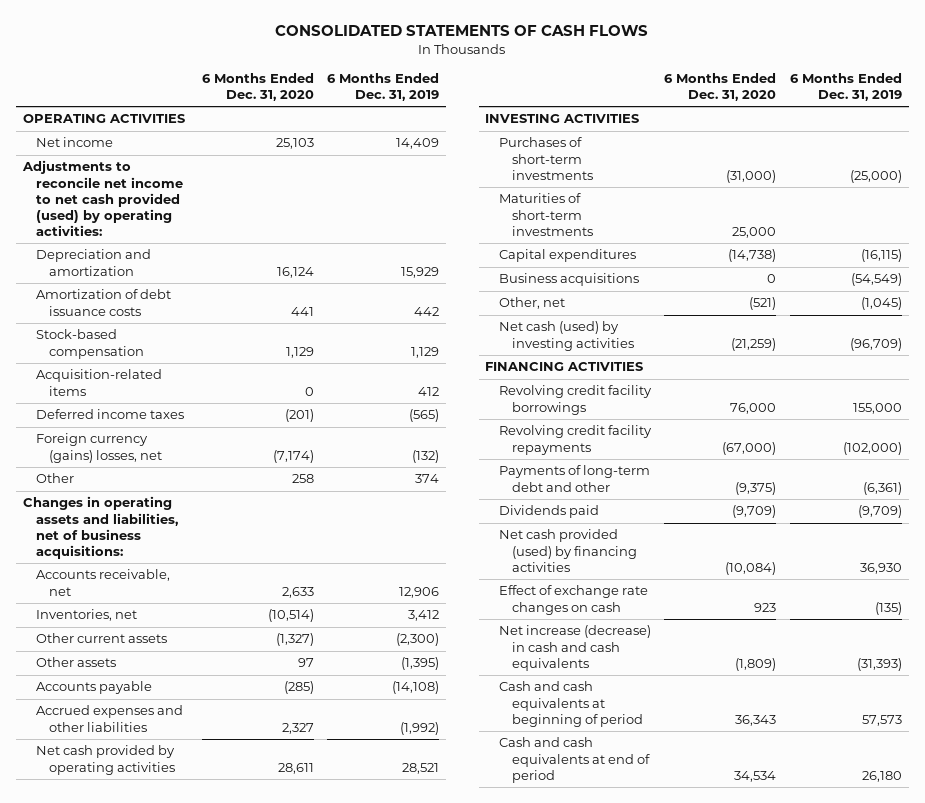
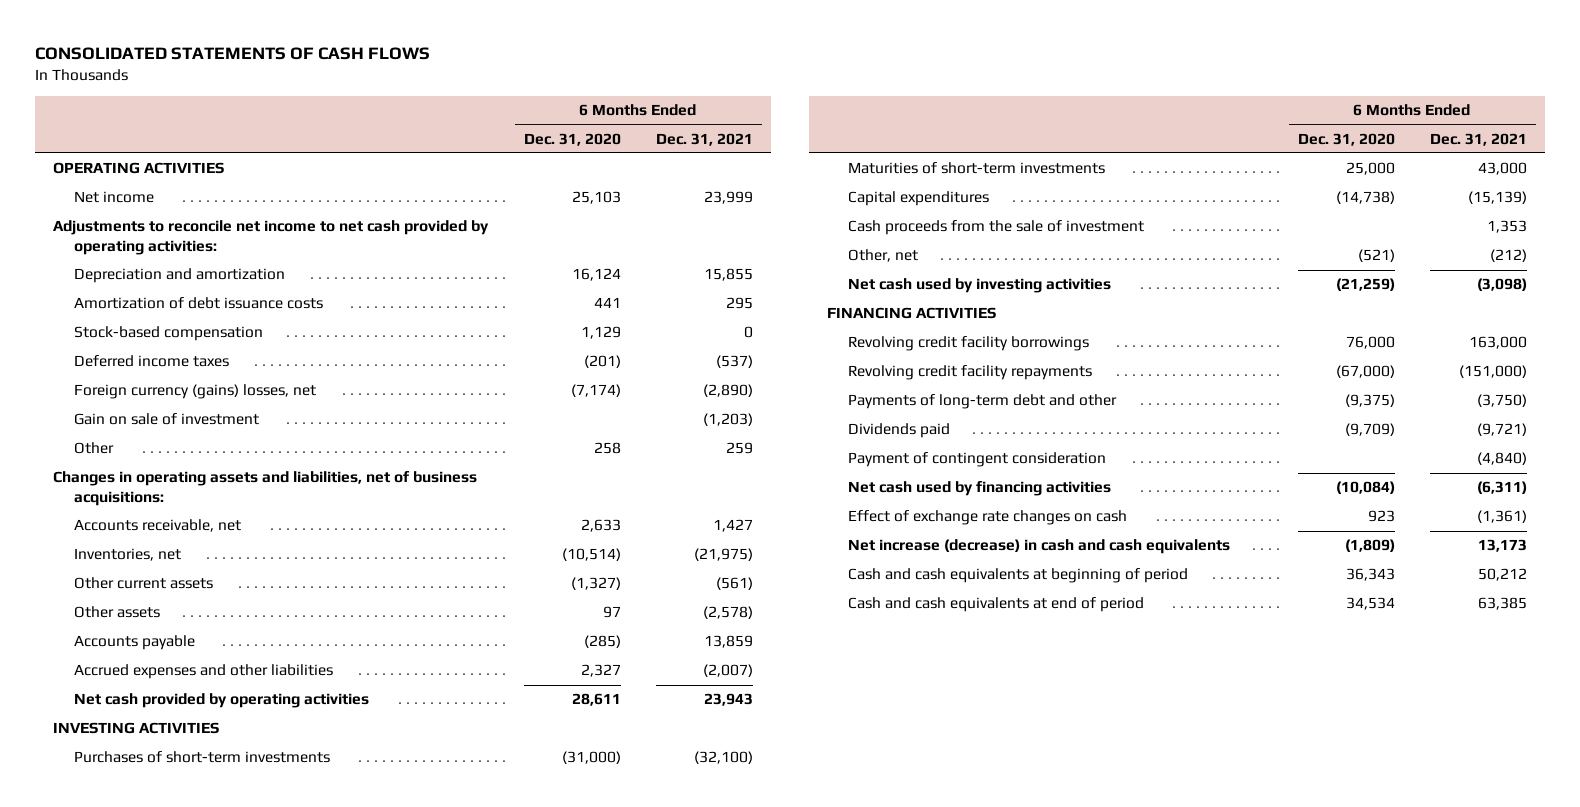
[327,72,440,102] 6 Months Ended Dec. 31, 2019 -> none
none -> [656,132,754,146] Dec. 31, 2021
[21,160,184,237] Adjustments to reconcile net income to net cash provided (used) by operating activities: -> [53,220,490,255] Adjustments to reconcile net income to net cash provided by operating activities:
[36,369,163,396] Acquisition-related items -> none
none -> [73,413,259,426] Gain on sale of investment
[498,273,639,287] Business acquisitions -> none
none -> [847,220,1144,236] Cash proceeds from the sale of investment
[498,321,635,351] Net cash (used) by investing activities -> [847,278,1111,294] Net cash used by investing activities
none -> [847,452,1106,468] Payment of contingent consideration
[498,529,638,572] Net cash provided (used) by financing activities -> [847,481,1111,497] Net cash used by financing activities

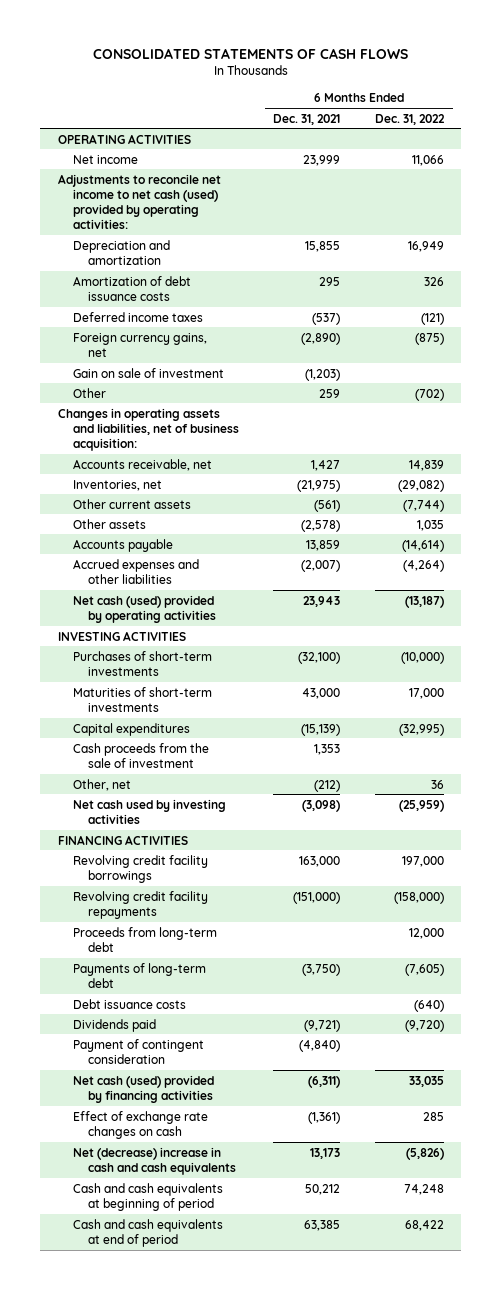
[523,132,621,146] Dec. 31, 2020 -> none
none -> [374,113,445,125] Dec. 31, 2022
[53,220,490,255] Adjustments to reconcile net income to net cash provided by operating activities: -> [57,173,221,229] Adjustments to reconcile net income to net cash (used) provided by operating activities:
[73,326,263,342] Stock-based compensation -> none
[73,384,316,400] Foreign currency (gains) losses, net -> [72,332,207,357] Foreign currency gains, net
[53,471,478,506] Changes in operating assets and liabilities, net of business acquisitions: -> [57,407,239,451] Changes in operating assets and liabilities, net of business acquisition:
[73,693,369,709] Net cash provided by operating activities -> [72,594,216,623] Net cash (used) provided by operating activities
none -> [72,926,217,952] Proceeds from long-term debt
[847,394,1117,410] Payments of long-term debt and other -> [72,962,206,988] Payments of long-term debt
none -> [72,998,186,1009] Debt issuance costs
[847,481,1111,497] Net cash used by financing activities -> [72,1074,214,1103] Net cash (used) provided by financing activities
[847,539,1230,555] Net increase (decrease) in cash and cash equivalents -> [72,1146,236,1175] Net (decrease) increase in cash and cash equivalents

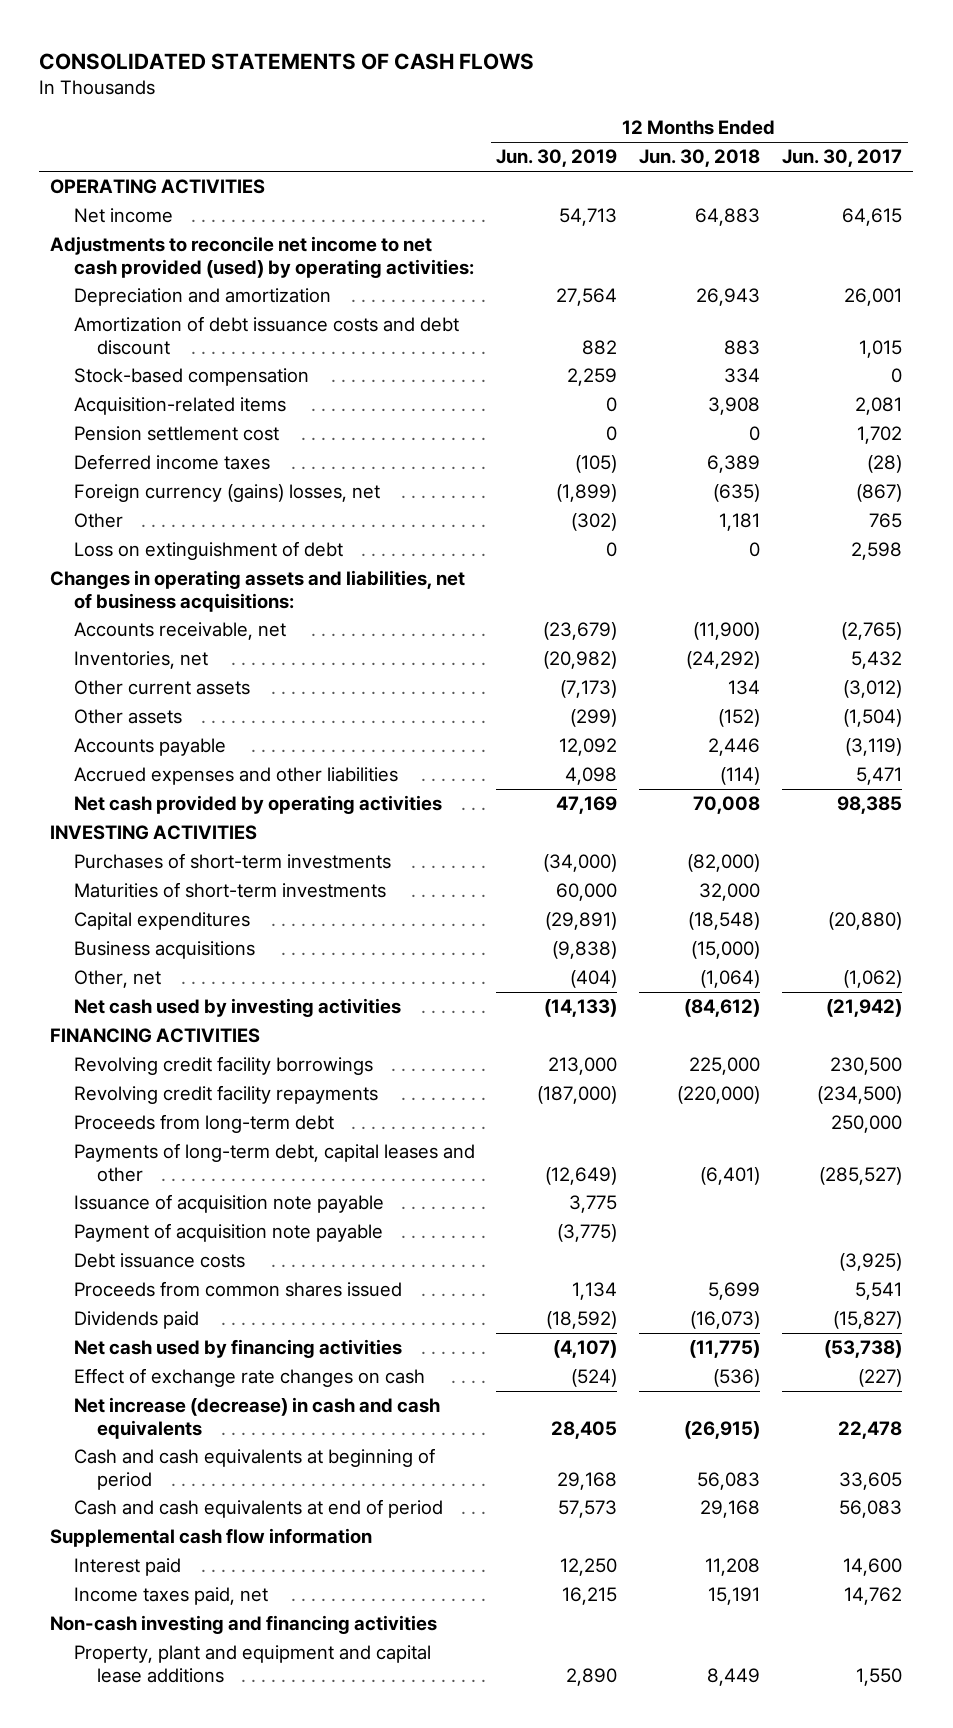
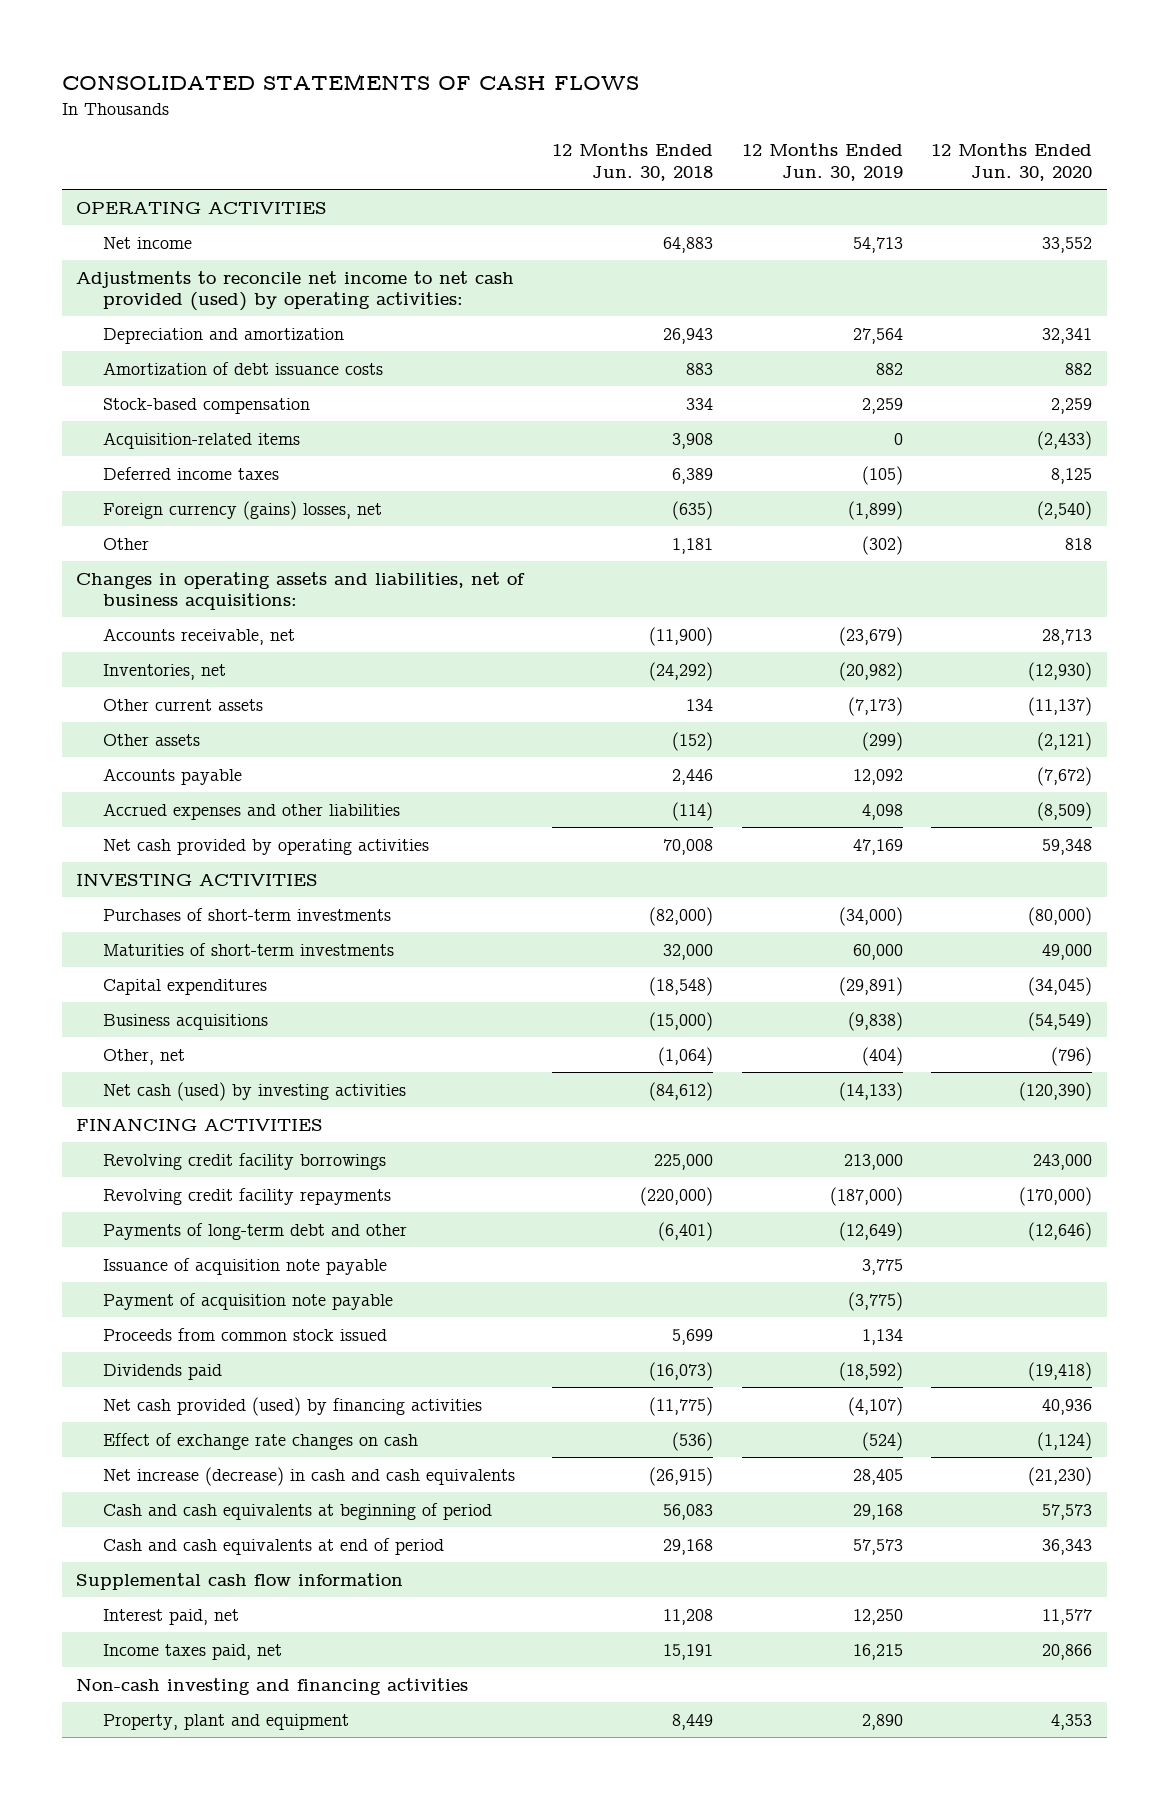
[782,149,903,168] Jun. 30, 2017 -> none
none -> [931,143,1093,182] 12 Months Ended Jun. 30, 2020
[73,316,459,355] Amortization of debt issuance costs and debt discount -> [103,361,384,375] Amortization of debt issuance costs
[73,426,279,442] Pension settlement cost -> none
[73,541,343,561] Loss on extinguishment of debt -> none
[73,998,401,1018] Net cash used by investing activities -> [103,1081,407,1101] Net cash (used) by investing activities
[73,1114,334,1134] Proceeds from long-term debt -> none
[73,1143,475,1182] Payments of long-term debt, capital leases and other -> [103,1222,408,1240] Payments of long-term debt and other
[73,1253,245,1269] Debt issuance costs -> none
[73,1281,402,1298] Proceeds from common shares issued -> [103,1327,388,1341] Proceeds from common stock issued
[73,1339,402,1359] Net cash used by financing activities -> [103,1396,483,1416] Net cash provided (used) by financing activities
[73,1558,181,1577] Interest paid -> [103,1608,240,1625] Interest paid, net
[73,1645,431,1683] Property, plant and equipment and capital lease additions -> [103,1713,350,1730] Property, plant and equipment

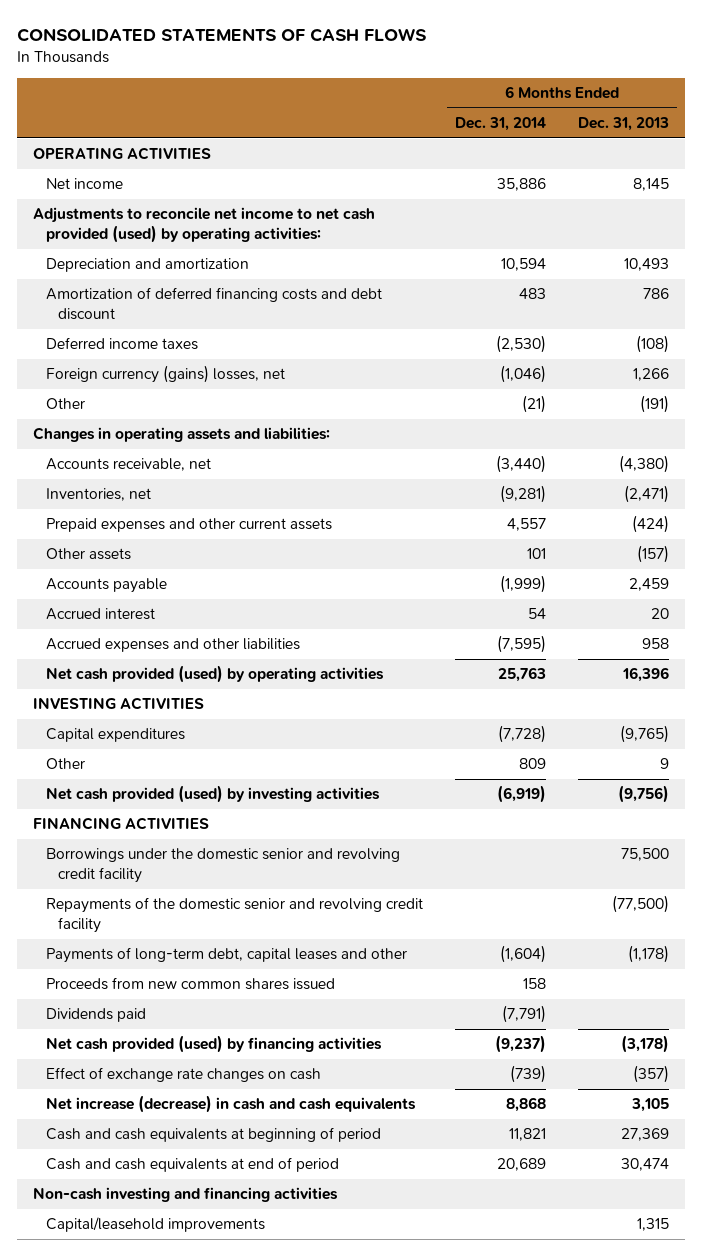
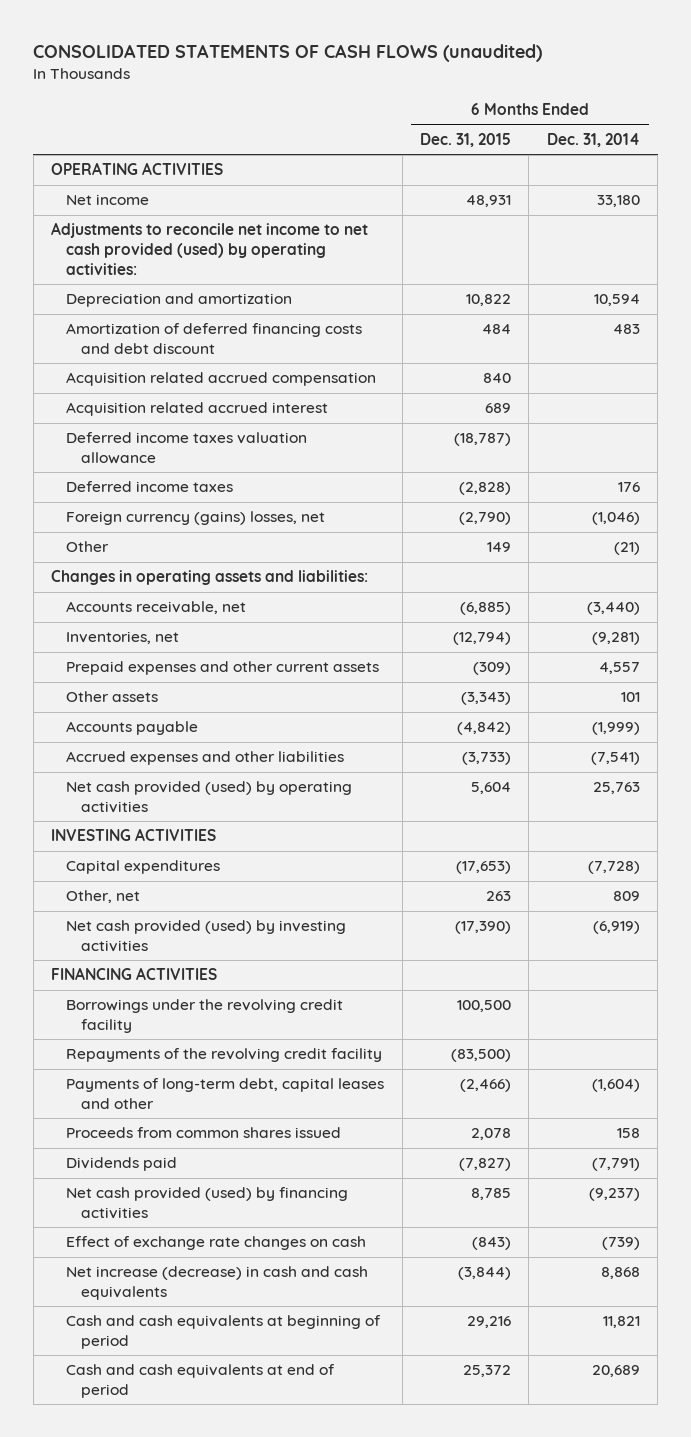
[17,28,428,43] CONSOLIDATED STATEMENTS OF CASH FLOWS -> [33,43,543,62] CONSOLIDATED STATEMENTS OF CASH FLOWS (unaudited)
[577,117,669,132] Dec. 31, 2013 -> none
none -> [419,133,511,148] Dec. 31, 2015
[496,178,546,192] 35,886 -> [596,195,640,208] 33,180
none -> [66,372,377,387] Acquisition related accrued compensation
none -> [66,402,329,417] Acquisition related accrued interest
none -> [66,432,308,465] Deferred income taxes valuation allowance
[495,335,546,354] (2,530) -> [617,482,640,493] 176
[45,608,155,621] Accrued interest -> none
[496,635,546,654] (7,595) -> [590,752,640,766] (7,541)
[45,758,85,770] Other -> [66,890,141,904] Other, net
[45,848,400,884] Borrowings under the domestic senior and revolving credit facility -> [66,999,344,1034] Borrowings under the revolving credit facility
[45,897,423,934] Repayments of the domestic senior and revolving credit facility -> [66,1048,383,1063] Repayments of the revolving credit facility
[45,977,335,991] Proceeds from new common shares issued -> [66,1127,342,1139] Proceeds from common shares issued
[33,1187,339,1203] Non-cash investing and financing activities -> none
[45,1217,265,1233] Capital/leasehold improvements -> none

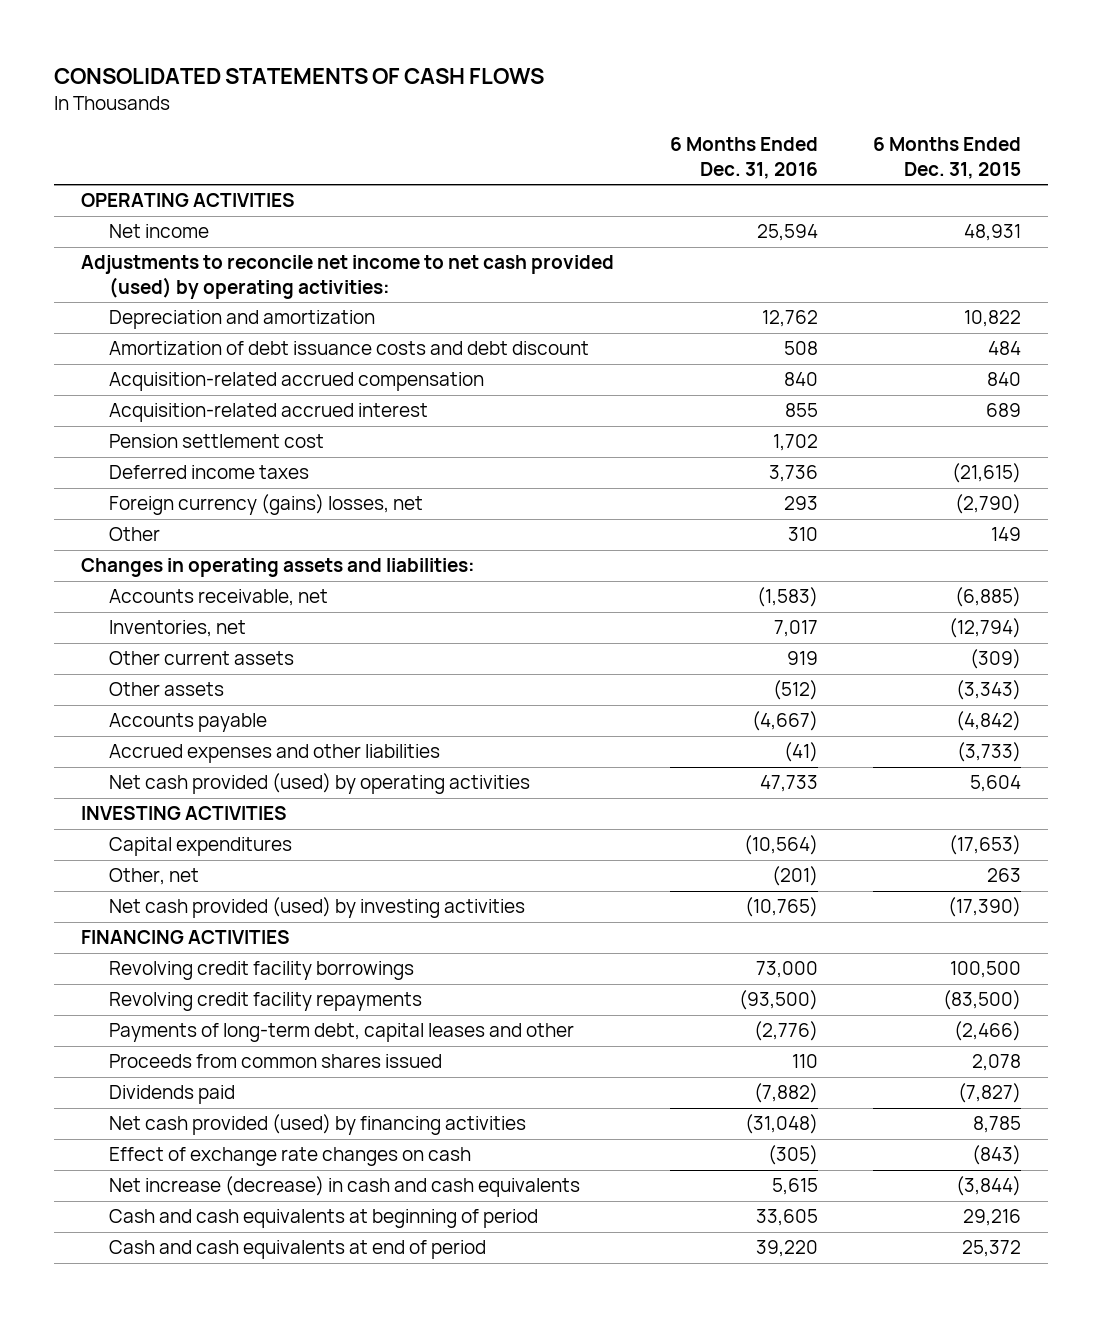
[33,43,543,62] CONSOLIDATED STATEMENTS OF CASH FLOWS (unaudited) -> [53,67,544,84] CONSOLIDATED STATEMENTS OF CASH FLOWS
[546,133,640,148] Dec. 31, 2014 -> none
none -> [669,137,818,179] 6 Months Ended Dec. 31, 2016
[66,432,308,465] Deferred income taxes valuation allowance -> none
[66,323,363,355] Amortization of deferred financing costs and debt discount -> [108,341,589,356] Amortization of debt issuance costs and debt discount
[66,372,377,387] Acquisition related accrued compensation -> [108,372,484,392] Acquisition-related accrued compensation
[66,402,329,417] Acquisition related accrued interest -> [108,403,428,423] Acquisition-related accrued interest
none -> [108,434,324,449] Pension settlement cost
[458,482,511,496] (2,828) -> [951,463,1021,484] (21,615)
[66,661,380,676] Prepaid expenses and other current assets -> [108,651,294,666] Other current assets
[66,999,344,1034] Borrowings under the revolving credit facility -> [108,961,414,981] Revolving credit facility borrowings
[66,1048,383,1063] Repayments of the revolving credit facility -> [108,992,422,1012] Revolving credit facility repayments

